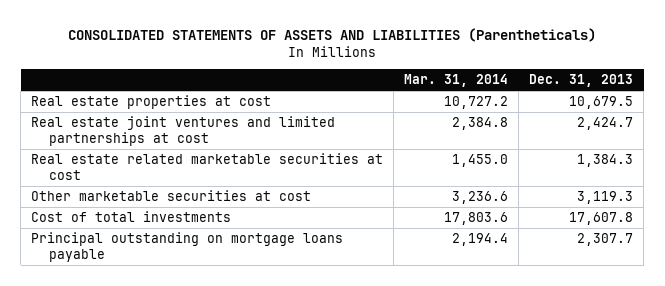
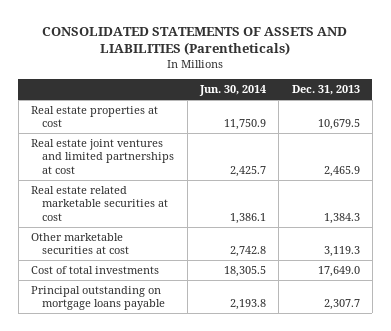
[404,74,509,88] Mar. 31, 2014 -> none
none -> [199,85,267,97] Jun. 30, 2014
[577,117,634,131] 2,424.7 -> [323,165,360,177] 2,465.9
[569,212,634,226] 17,607.8 -> [317,265,360,277] 17,649.0

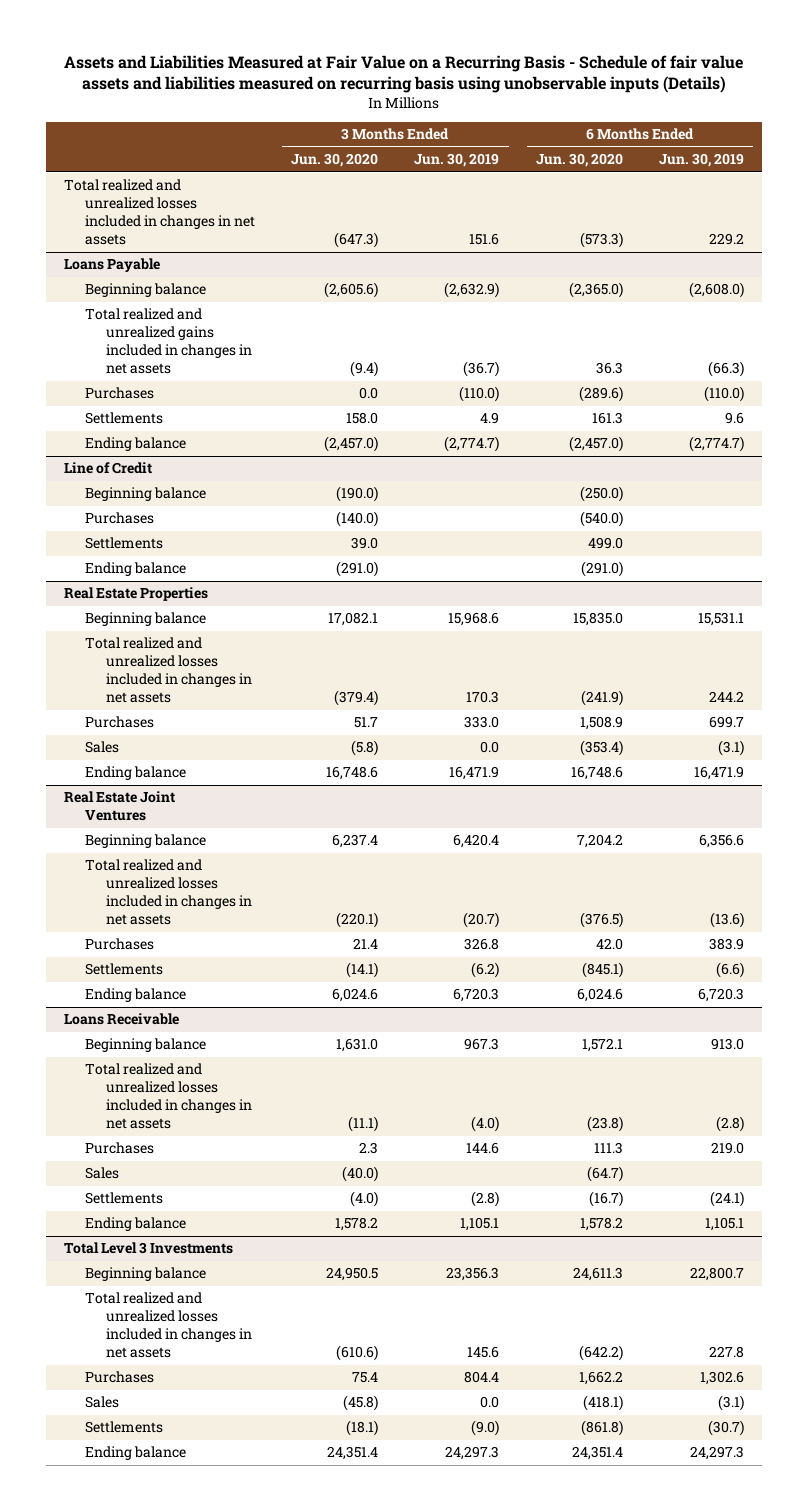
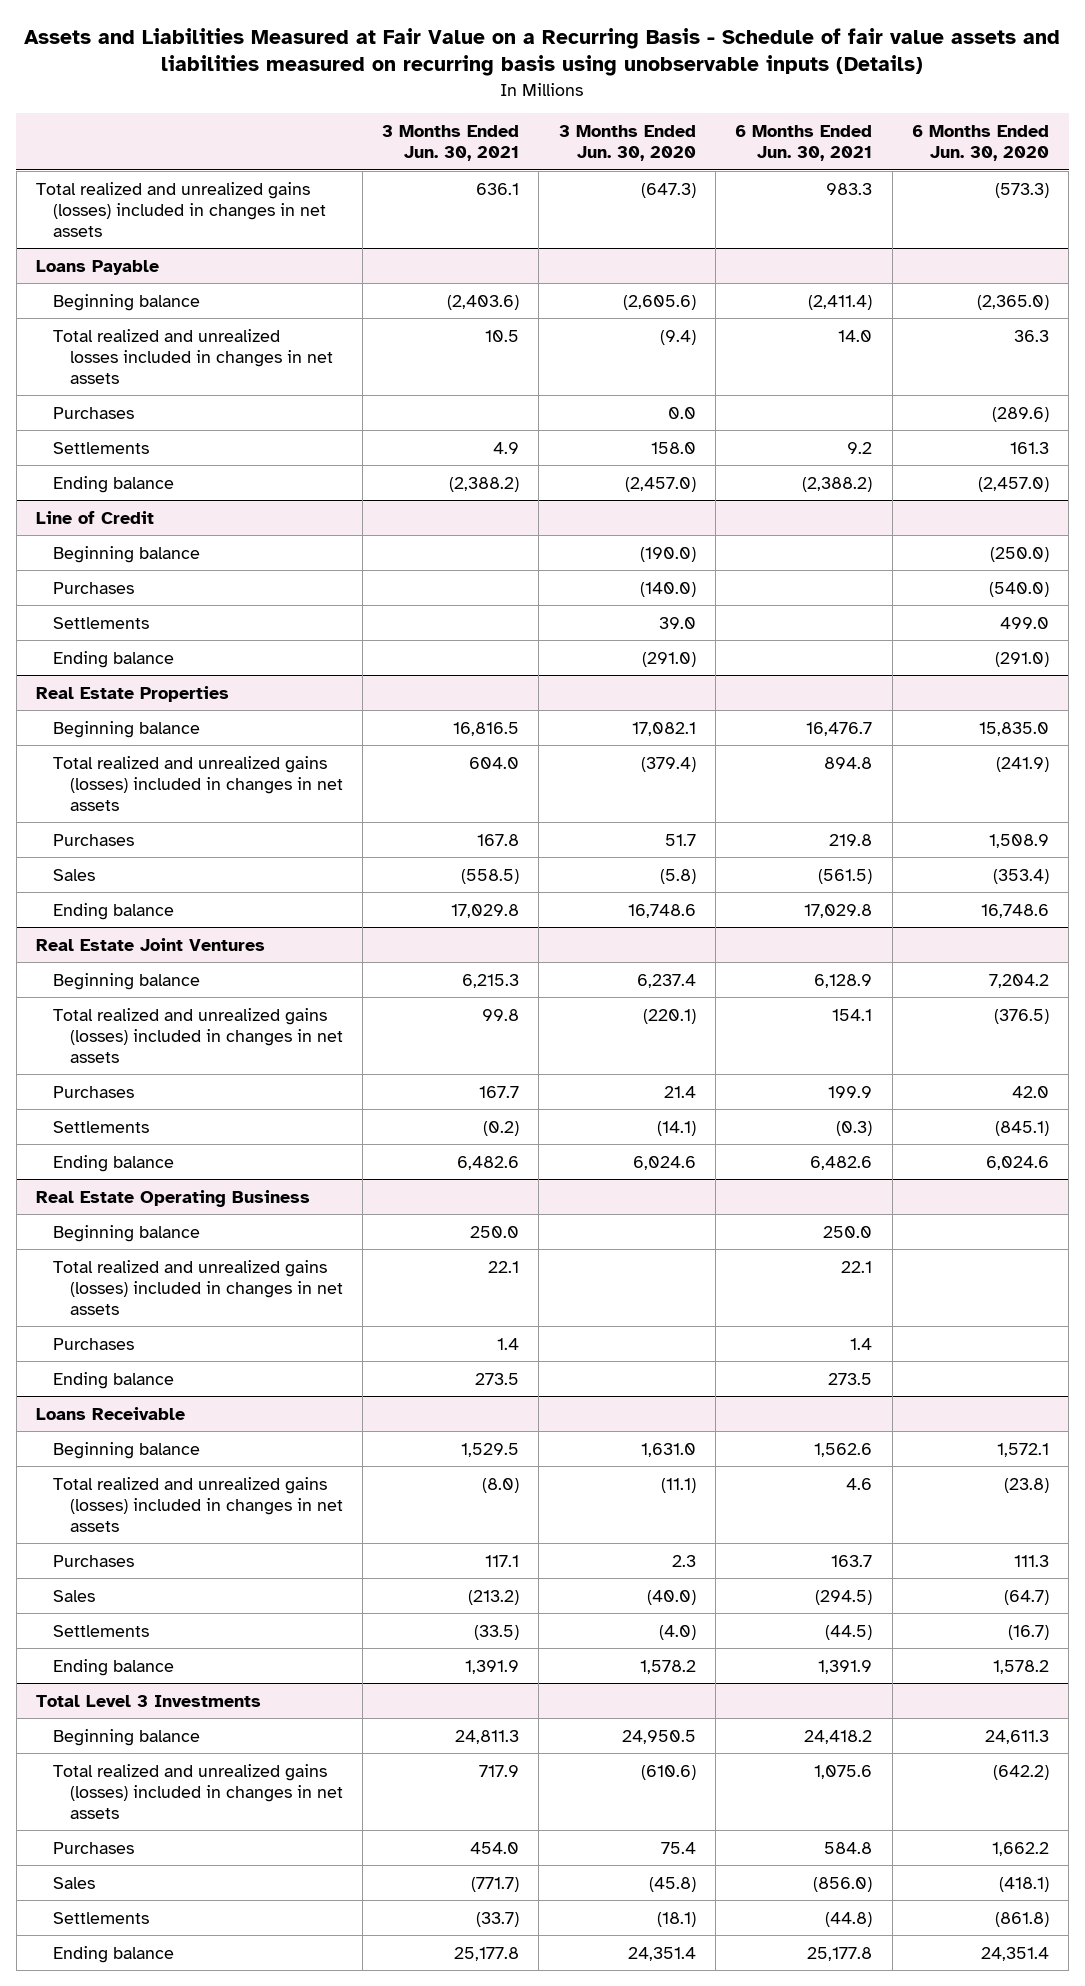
[414,153,500,168] Jun. 30, 2019 -> none
[658,153,744,168] Jun. 30, 2019 -> none
none -> [382,124,520,162] 3 Months Ended Jun. 30, 2021
none -> [735,124,873,162] 6 Months Ended Jun. 30, 2021
[64,179,256,246] Total realized and unrealized losses included in changes in net assets -> [35,181,326,238] Total realized and unrealized gains (losses) included in changes in net assets
[85,308,253,375] Total realized and unrealized gains included in changes in net assets -> [52,328,333,385] Total realized and unrealized losses included in changes in net assets
[85,637,253,704] Total realized and unrealized losses included in changes in net assets -> [52,755,343,812] Total realized and unrealized gains (losses) included in changes in net assets
[85,859,253,926] Total realized and unrealized losses included in changes in net assets -> [52,1007,343,1064] Total realized and unrealized gains (losses) included in changes in net assets
none -> [35,1189,310,1207] Real Estate Operating Business
none -> [52,1224,200,1242] Beginning balance
none -> [52,1259,343,1316] Total realized and unrealized gains (losses) included in changes in net assets
none -> [52,1337,134,1350] Purchases
none -> [52,1371,174,1389] Ending balance
[85,1063,253,1130] Total realized and unrealized losses included in changes in net assets -> [52,1476,343,1533] Total realized and unrealized gains (losses) included in changes in net assets
[85,1292,253,1359] Total realized and unrealized losses included in changes in net assets -> [52,1763,343,1820] Total realized and unrealized gains (losses) included in changes in net assets

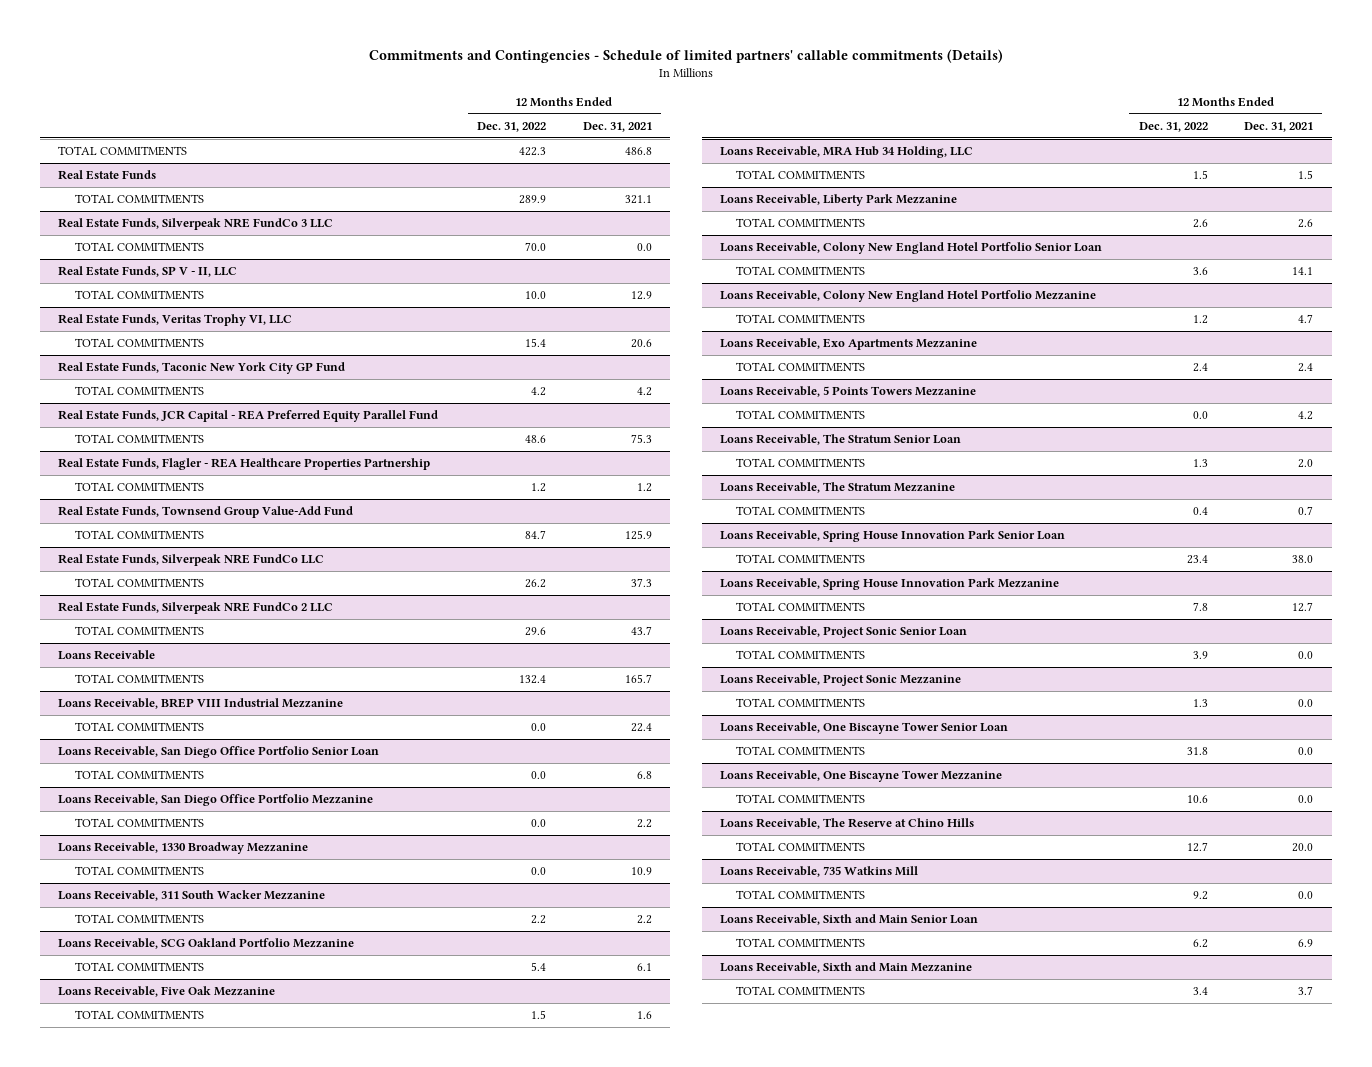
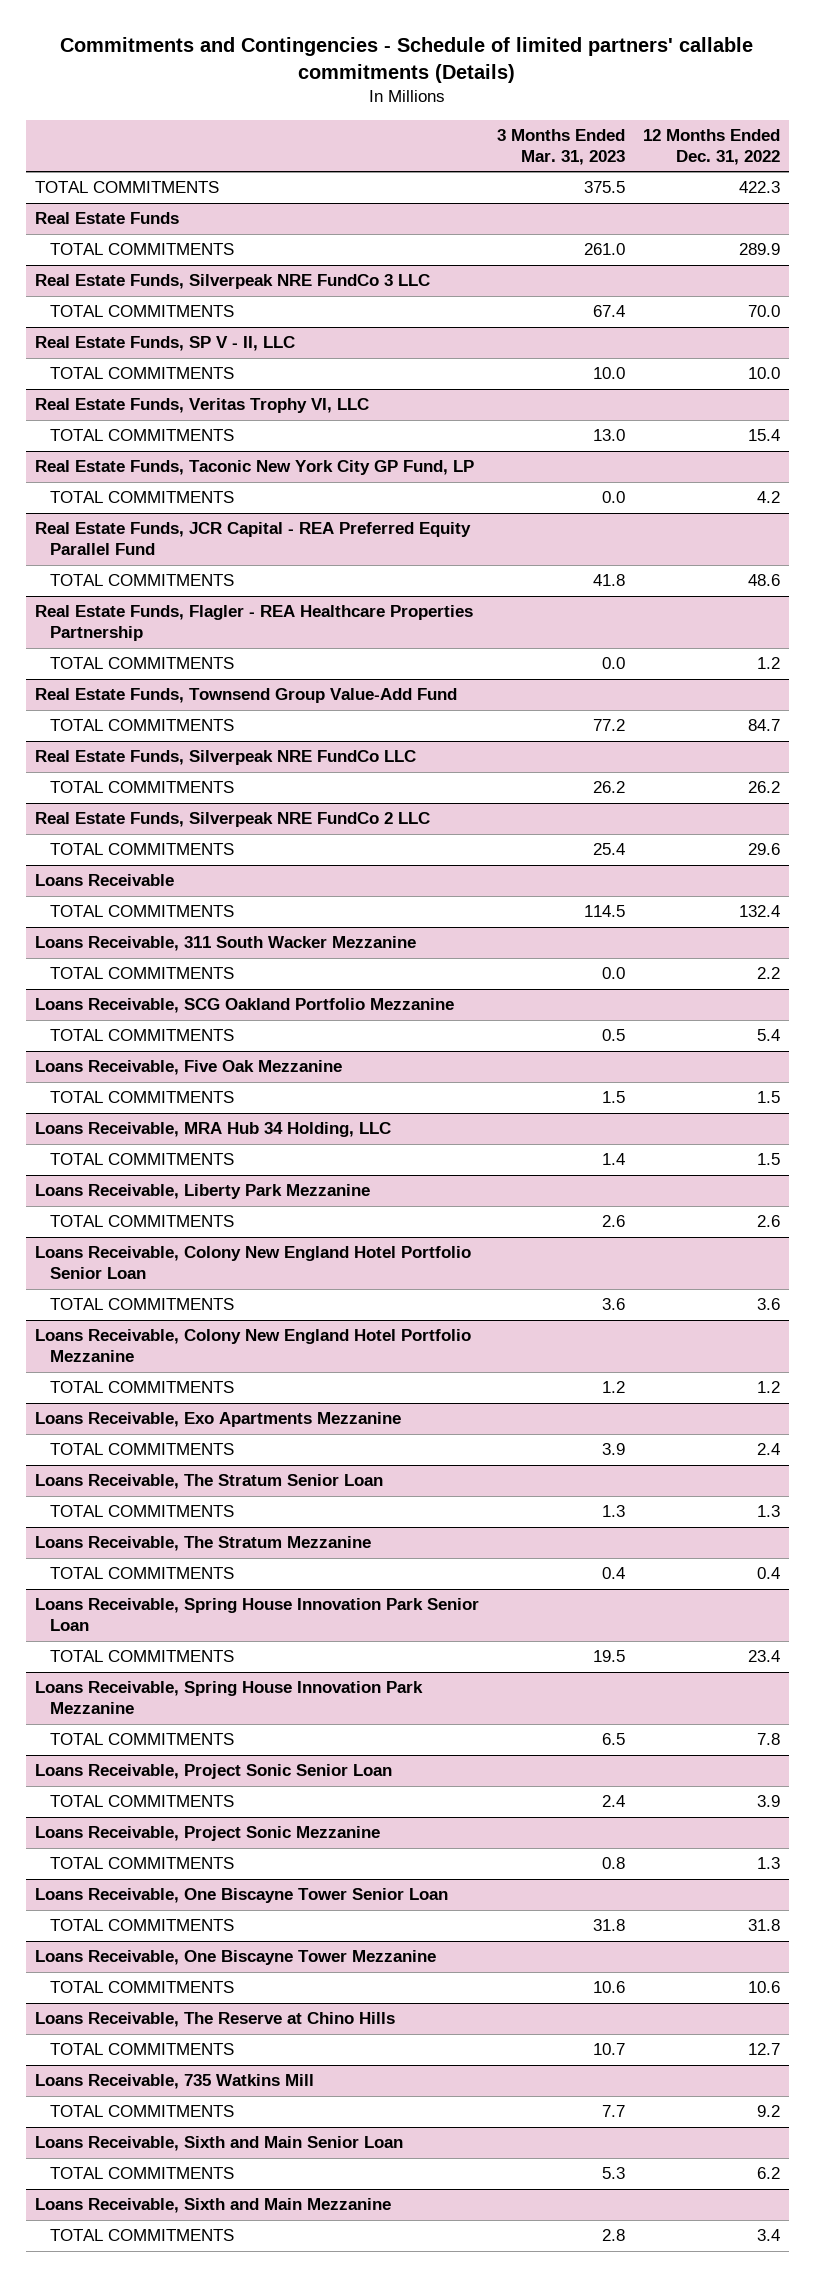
[582,121,652,132] Dec. 31, 2021 -> none
none -> [496,128,625,165] 3 Months Ended Mar. 31, 2023
[58,362,346,375] Real Estate Funds, Taconic New York City GP Fund -> [34,460,474,476] Real Estate Funds, Taconic New York City GP Fund, LP
[58,698,344,710] Loans Receivable, BREP VIII Industrial Mezzanine -> none
[74,722,204,733] TOTAL COMMITMENTS -> none
[58,746,380,759] Loans Receivable, San Diego Office Portfolio Senior Loan -> none
[74,770,204,781] TOTAL COMMITMENTS -> none
[58,794,374,807] Loans Receivable, San Diego Office Portfolio Mezzanine -> none
[74,818,204,829] TOTAL COMMITMENTS -> none
[58,842,309,855] Loans Receivable, 1330 Broadway Mezzanine -> none
[74,866,204,877] TOTAL COMMITMENTS -> none
[719,386,976,398] Loans Receivable, 5 Points Towers Mezzanine -> none
[736,410,866,421] TOTAL COMMITMENTS -> none

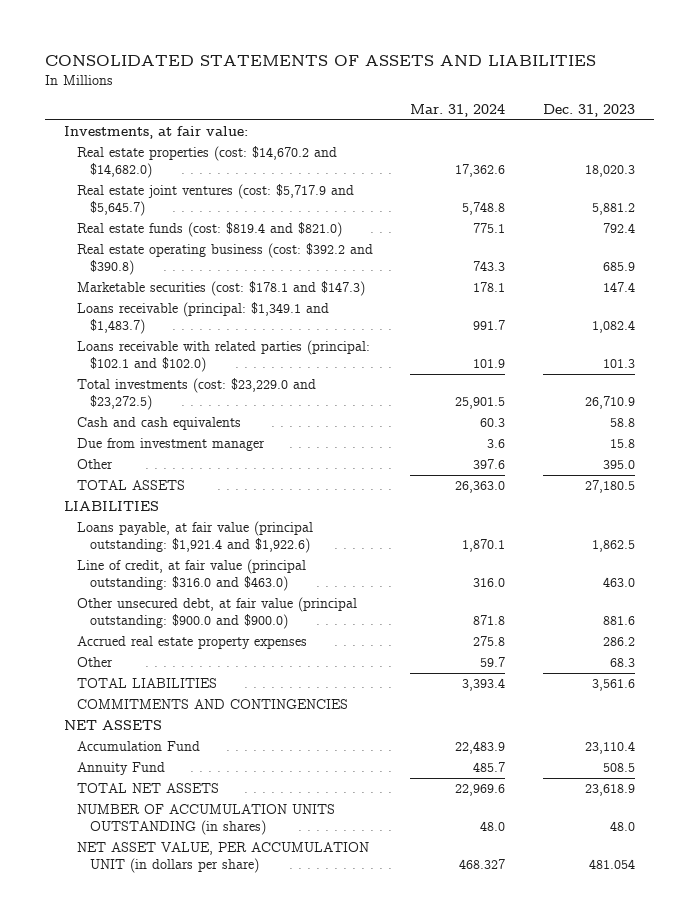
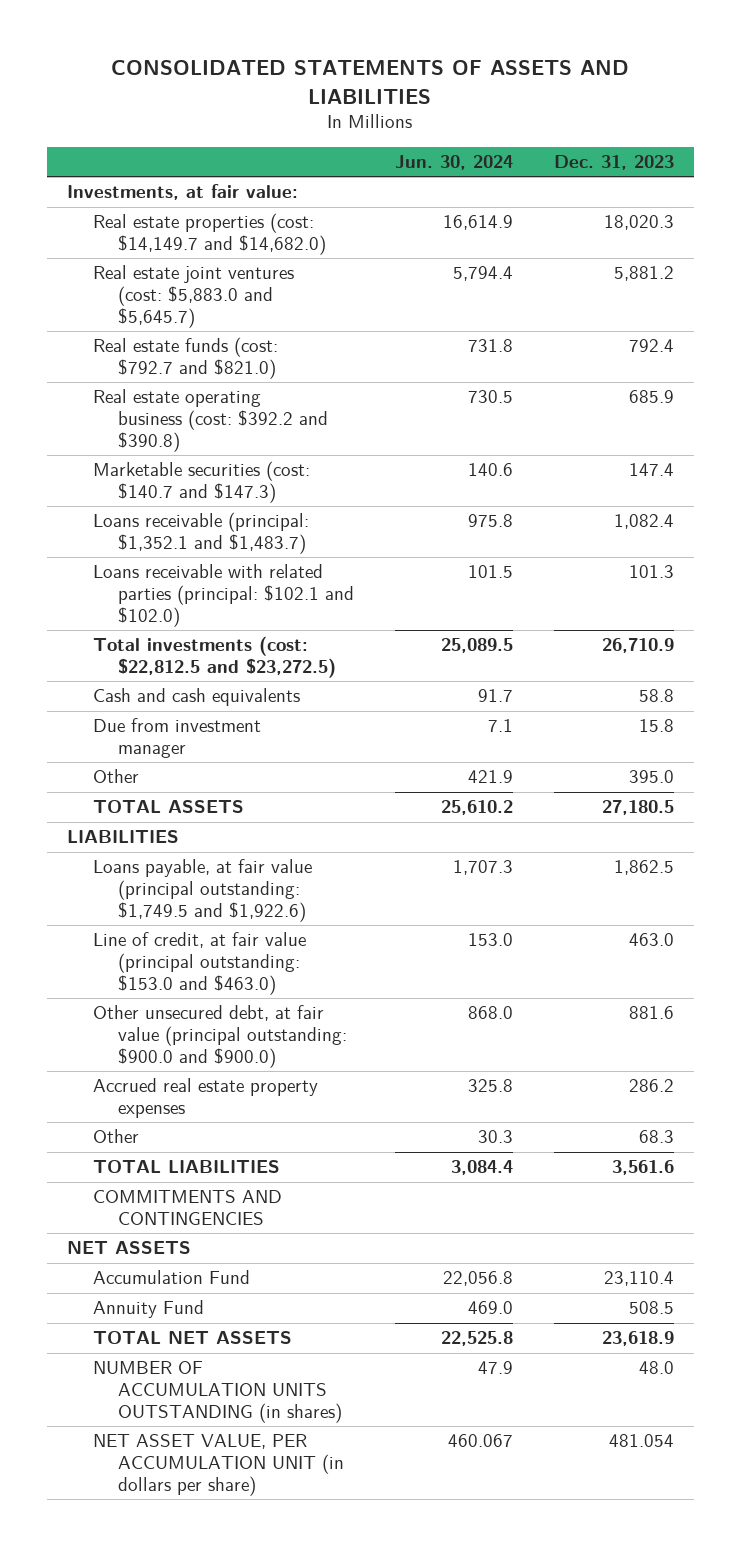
[410,104,506,118] Mar. 31, 2024 -> none
none -> [395,154,514,170] Jun. 30, 2024
[76,146,337,179] Real estate properties (cost: $14,670.2 and $14,682.0) -> [92,213,327,255] Real estate properties (cost: $14,149.7 and $14,682.0)
[76,184,354,217] Real estate joint ventures (cost: $5,717.9 and $5,645.7) -> [92,265,294,328] Real estate joint ventures (cost: $5,883.0 and $5,645.7)
[76,222,342,238] Real estate funds (cost: $819.4 and $821.0) -> [92,337,278,379] Real estate funds (cost: $792.7 and $821.0)
[76,281,365,297] Marketable securities (cost: $178.1 and $147.3) -> [92,461,310,503] Marketable securities (cost: $140.7 and $147.3)
[76,302,329,335] Loans receivable (principal: $1,349.1 and $1,483.7) -> [92,512,309,554] Loans receivable (principal: $1,352.1 and $1,483.7)
[76,378,316,411] Total investments (cost: $23,229.0 and $23,272.5) -> [92,636,337,678] Total investments (cost: $22,812.5 and $23,272.5)
[76,521,313,554] Loans payable, at fair value (principal outstanding: $1,921.4 and $1,922.6) -> [92,859,312,922] Loans payable, at fair value (principal outstanding: $1,749.5 and $1,922.6)
[76,559,306,592] Line of credit, at fair value (principal outstanding: $316.0 and $463.0) -> [92,932,306,995] Line of credit, at fair value (principal outstanding: $153.0 and $463.0)

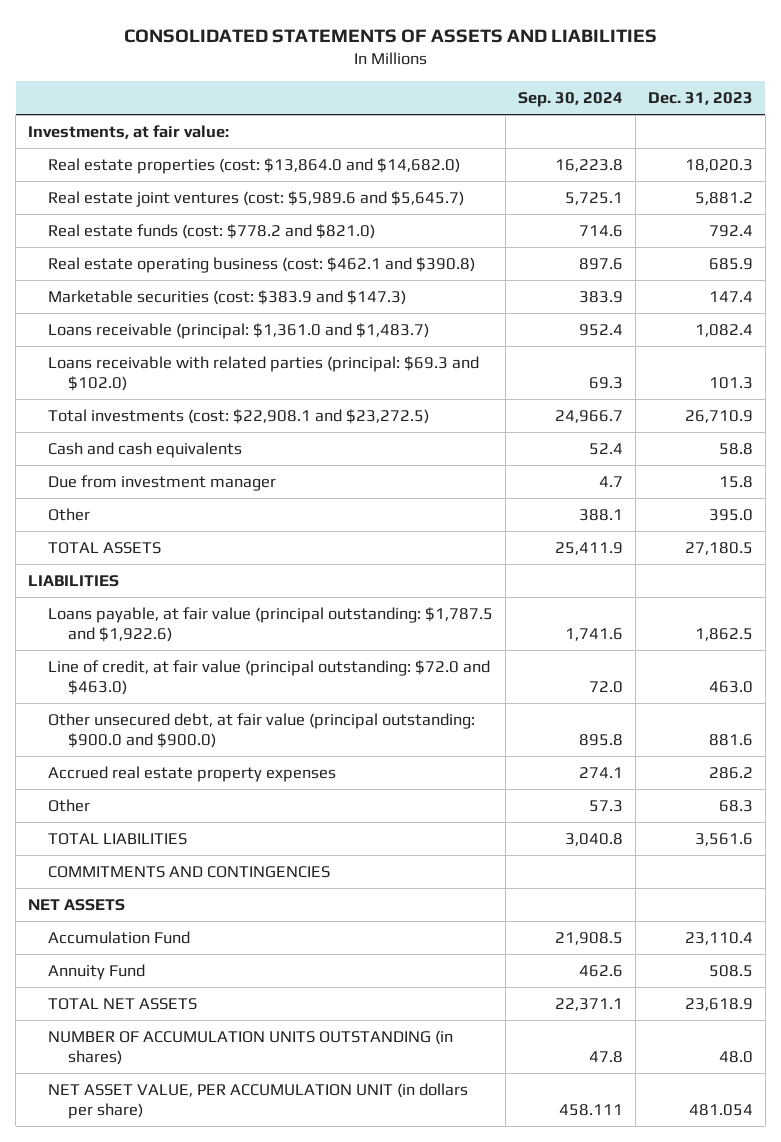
[395,154,514,170] Jun. 30, 2024 -> none
none -> [517,91,623,107] Sep. 30, 2024
[92,213,327,255] Real estate properties (cost: $14,149.7 and $14,682.0) -> [48,157,461,174] Real estate properties (cost: $13,864.0 and $14,682.0)
[92,265,294,328] Real estate joint ventures (cost: $5,883.0 and $5,645.7) -> [48,190,465,207] Real estate joint ventures (cost: $5,989.6 and $5,645.7)
[92,337,278,379] Real estate funds (cost: $792.7 and $821.0) -> [48,223,376,239] Real estate funds (cost: $778.2 and $821.0)
[92,389,329,452] Real estate operating business (cost: $392.2 and $390.8) -> [48,256,476,273] Real estate operating business (cost: $462.1 and $390.8)
[92,461,310,503] Marketable securities (cost: $140.7 and $147.3) -> [48,289,407,305] Marketable securities (cost: $383.9 and $147.3)
[92,512,309,554] Loans receivable (principal: $1,352.1 and $1,483.7) -> [48,322,430,339] Loans receivable (principal: $1,361.0 and $1,483.7)
[92,564,355,627] Loans receivable with related parties (principal: $102.1 and $102.0) -> [48,355,480,392] Loans receivable with related parties (principal: $69.3 and $102.0)
[92,636,337,678] Total investments (cost: $22,812.5 and $23,272.5) -> [48,408,430,424] Total investments (cost: $22,908.1 and $23,272.5)
[92,859,312,922] Loans payable, at fair value (principal outstanding: $1,749.5 and $1,922.6) -> [48,606,494,643] Loans payable, at fair value (principal outstanding: $1,787.5 and $1,922.6)
[92,932,306,995] Line of credit, at fair value (principal outstanding: $153.0 and $463.0) -> [48,659,491,696] Line of credit, at fair value (principal outstanding: $72.0 and $463.0)

